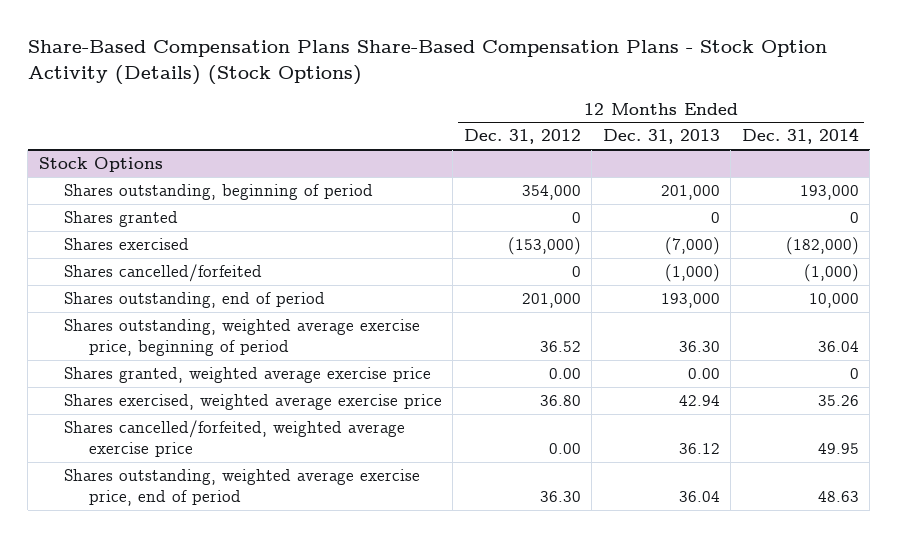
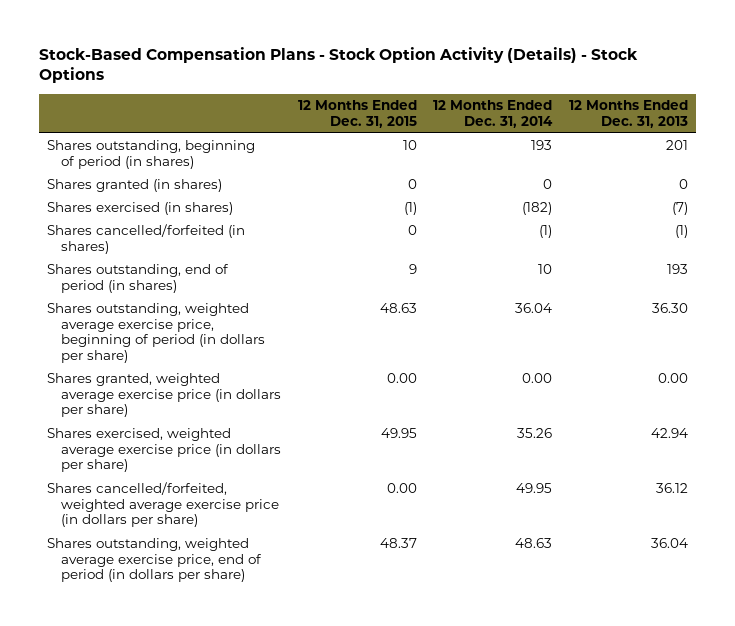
[27,40,827,86] Share-Based Compensation Plans Share-Based Compensation Plans - Stock Option Activity (Details) (Stock Options) -> [38,46,638,84] Stock-Based Compensation Plans - Stock Option Activity (Details) - Stock Options
[463,129,581,145] Dec. 31, 2012 -> none
none -> [297,100,417,128] 12 Months Ended Dec. 31, 2015
[38,157,163,173] Stock Options -> none
[63,184,373,201] Shares outstanding, beginning of period -> [47,140,256,169] Shares outstanding, beginning of period (in shares)
[660,185,720,201] 201,000 -> [665,140,688,151] 201
[799,185,859,201] 193,000 -> [531,140,553,151] 193
[63,211,178,228] Shares granted -> [47,179,223,193] Shares granted (in shares)
[63,238,189,251] Shares exercised -> [47,202,234,216] Shares exercised (in shares)
[664,237,720,256] (7,000) -> [671,202,688,216] (7)
[785,237,859,256] (182,000) -> [522,202,553,216] (182)
[63,264,262,283] Shares cancelled/forfeited -> [47,224,246,254] Shares cancelled/forfeited (in shares)
[664,264,720,283] (1,000) -> [674,225,688,239] (1)
[803,264,859,283] (1,000) -> [539,225,553,239] (1)
[63,292,325,309] Shares outstanding, end of period -> [47,264,230,293] Shares outstanding, end of period (in shares)
[660,293,720,309] 193,000 -> [666,264,688,275] 193
[808,293,859,309] 10,000 -> [538,264,553,275] 10
[63,319,420,356] Shares outstanding, weighted average exercise price, beginning of period -> [47,303,266,363] Shares outstanding, weighted average exercise price, beginning of period (in dollars per share)
[63,367,431,384] Shares granted, weighted average exercise price -> [47,373,282,418] Shares granted, weighted average exercise price (in dollars per share)
[849,368,859,380] 0 -> [522,373,553,384] 0.00
[63,394,442,411] Shares exercised, weighted average exercise price -> [47,428,282,473] Shares exercised, weighted average exercise price (in dollars per share)
[63,420,405,457] Shares cancelled/forfeited, weighted average exercise price -> [47,482,280,528] Shares cancelled/forfeited, weighted average exercise price (in dollars per share)
[63,469,420,506] Shares outstanding, weighted average exercise price, end of period -> [47,538,263,583] Shares outstanding, weighted average exercise price, end of period (in dollars per share)

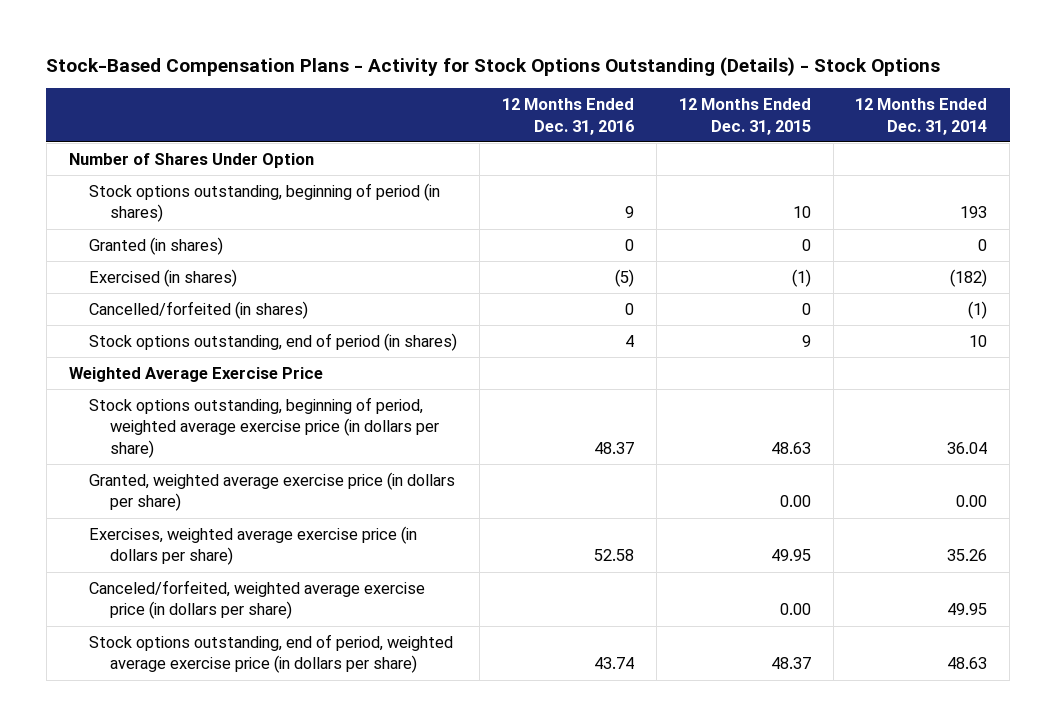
[38,46,638,84] Stock-Based Compensation Plans - Stock Option Activity (Details) - Stock Options -> [46,56,941,76] Stock-Based Compensation Plans - Activity for Stock Options Outstanding (Details) - Stock Options
[568,100,688,128] 12 Months Ended Dec. 31, 2013 -> none
none -> [502,98,635,135] 12 Months Ended Dec. 31, 2016
none -> [68,152,314,168] Number of Shares Under Option
[47,140,256,169] Shares outstanding, beginning of period (in shares) -> [89,182,441,223] Stock options outstanding, beginning of period (in shares)
[47,179,223,193] Shares granted (in shares) -> [89,236,224,255] Granted (in shares)
[47,202,234,216] Shares exercised (in shares) -> [89,268,238,287] Exercised (in shares)
[47,224,246,254] Shares cancelled/forfeited (in shares) -> [89,300,309,319] Cancelled/forfeited (in shares)
[47,264,230,293] Shares outstanding, end of period (in shares) -> [89,332,458,351] Stock options outstanding, end of period (in shares)
none -> [68,366,323,382] Weighted Average Exercise Price
[47,303,266,363] Shares outstanding, weighted average exercise price, beginning of period (in dollars per share) -> [89,396,439,458] Stock options outstanding, beginning of period, weighted average exercise price (in dollars per share)
[47,373,282,418] Shares granted, weighted average exercise price (in dollars per share) -> [89,471,456,512] Granted, weighted average exercise price (in dollars per share)
[47,428,282,473] Shares exercised, weighted average exercise price (in dollars per share) -> [89,525,418,566] Exercises, weighted average exercise price (in dollars per share)
[47,482,280,528] Shares cancelled/forfeited, weighted average exercise price (in dollars per share) -> [89,579,426,620] Canceled/forfeited, weighted average exercise price (in dollars per share)
[47,538,263,583] Shares outstanding, weighted average exercise price, end of period (in dollars per share) -> [89,633,454,674] Stock options outstanding, end of period, weighted average exercise price (in dollars per share)

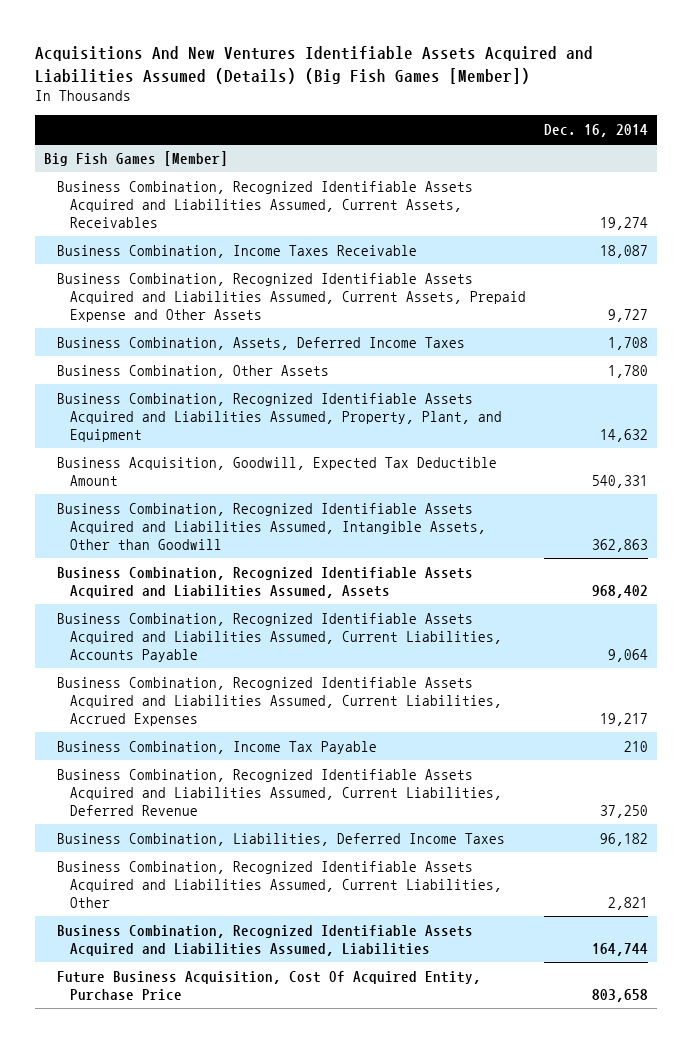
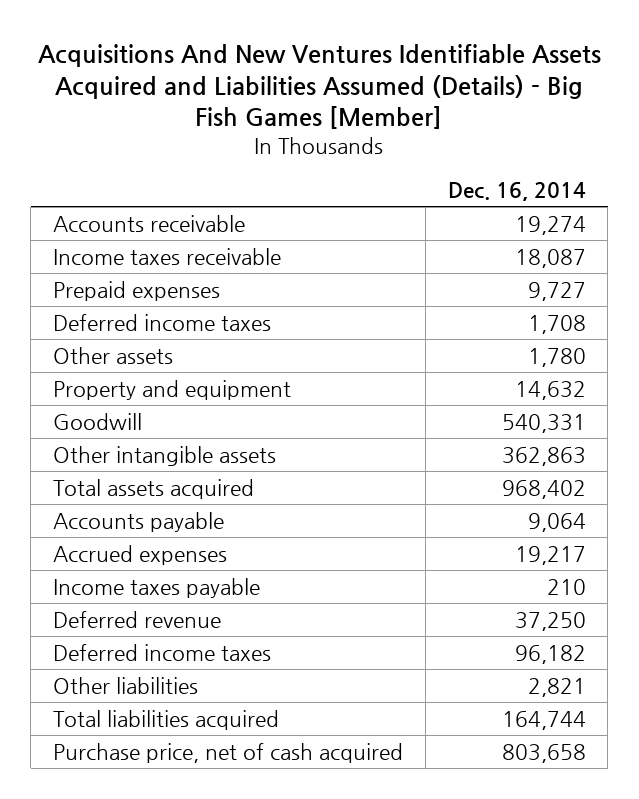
[34,45,593,84] Acquisitions And New Ventures Identifiable Assets Acquired and Liabilities Assumed (Details) (Big Fish Games [Member]) -> [38,44,602,130] Acquisitions And New Ventures Identifiable Assets Acquired and Liabilities Assumed (Details) - Big Fish Games [Member]
[43,150,228,166] Big Fish Games [Member] -> none
[56,180,473,228] Business Combination, Recognized Identifiable Assets Acquired and Liabilities Assumed, Current Assets, Receivables -> [52,214,245,232] Accounts receivable
[56,244,417,258] Business Combination, Income Taxes Receivable -> [52,247,281,265] Income taxes receivable
[56,272,526,322] Business Combination, Recognized Identifiable Assets Acquired and Liabilities Assumed, Current Assets, Prepaid Expense and Other Assets -> [52,280,220,301] Prepaid expenses
[56,336,465,350] Business Combination, Assets, Deferred Income Taxes -> [52,313,271,331] Deferred income taxes
[56,364,329,378] Business Combination, Other Assets -> [52,346,173,364] Other assets
[56,392,502,442] Business Combination, Recognized Identifiable Assets Acquired and Liabilities Assumed, Property, Plant, and Equipment -> [52,379,291,400] Property and equipment
[56,456,497,486] Business Acquisition, Goodwill, Expected Tax Deductible Amount -> [52,412,142,430] Goodwill
[56,502,486,550] Business Combination, Recognized Identifiable Assets Acquired and Liabilities Assumed, Intangible Assets, Other than Goodwill -> [52,445,276,466] Other intangible assets
[56,566,473,598] Business Combination, Recognized Identifiable Assets Acquired and Liabilities Assumed, Assets -> [52,478,254,499] Total assets acquired
[56,612,502,662] Business Combination, Recognized Identifiable Assets Acquired and Liabilities Assumed, Current Liabilities, Accounts Payable -> [52,511,224,532] Accounts payable
[56,676,502,726] Business Combination, Recognized Identifiable Assets Acquired and Liabilities Assumed, Current Liabilities, Accrued Expenses -> [52,544,227,565] Accrued expenses
[56,740,377,754] Business Combination, Income Tax Payable -> [52,577,260,598] Income taxes payable
[56,768,502,816] Business Combination, Recognized Identifiable Assets Acquired and Liabilities Assumed, Current Liabilities, Deferred Revenue -> [52,610,221,628] Deferred revenue
[56,832,505,846] Business Combination, Liabilities, Deferred Income Taxes -> [52,643,271,661] Deferred income taxes
[56,860,502,908] Business Combination, Recognized Identifiable Assets Acquired and Liabilities Assumed, Current Liabilities, Other -> [52,676,198,694] Other liabilities
[56,924,473,956] Business Combination, Recognized Identifiable Assets Acquired and Liabilities Assumed, Liabilities -> [52,709,279,730] Total liabilities acquired
[56,970,481,1000] Future Business Acquisition, Cost Of Acquired Entity, Purchase Price -> [52,742,403,763] Purchase price, net of cash acquired

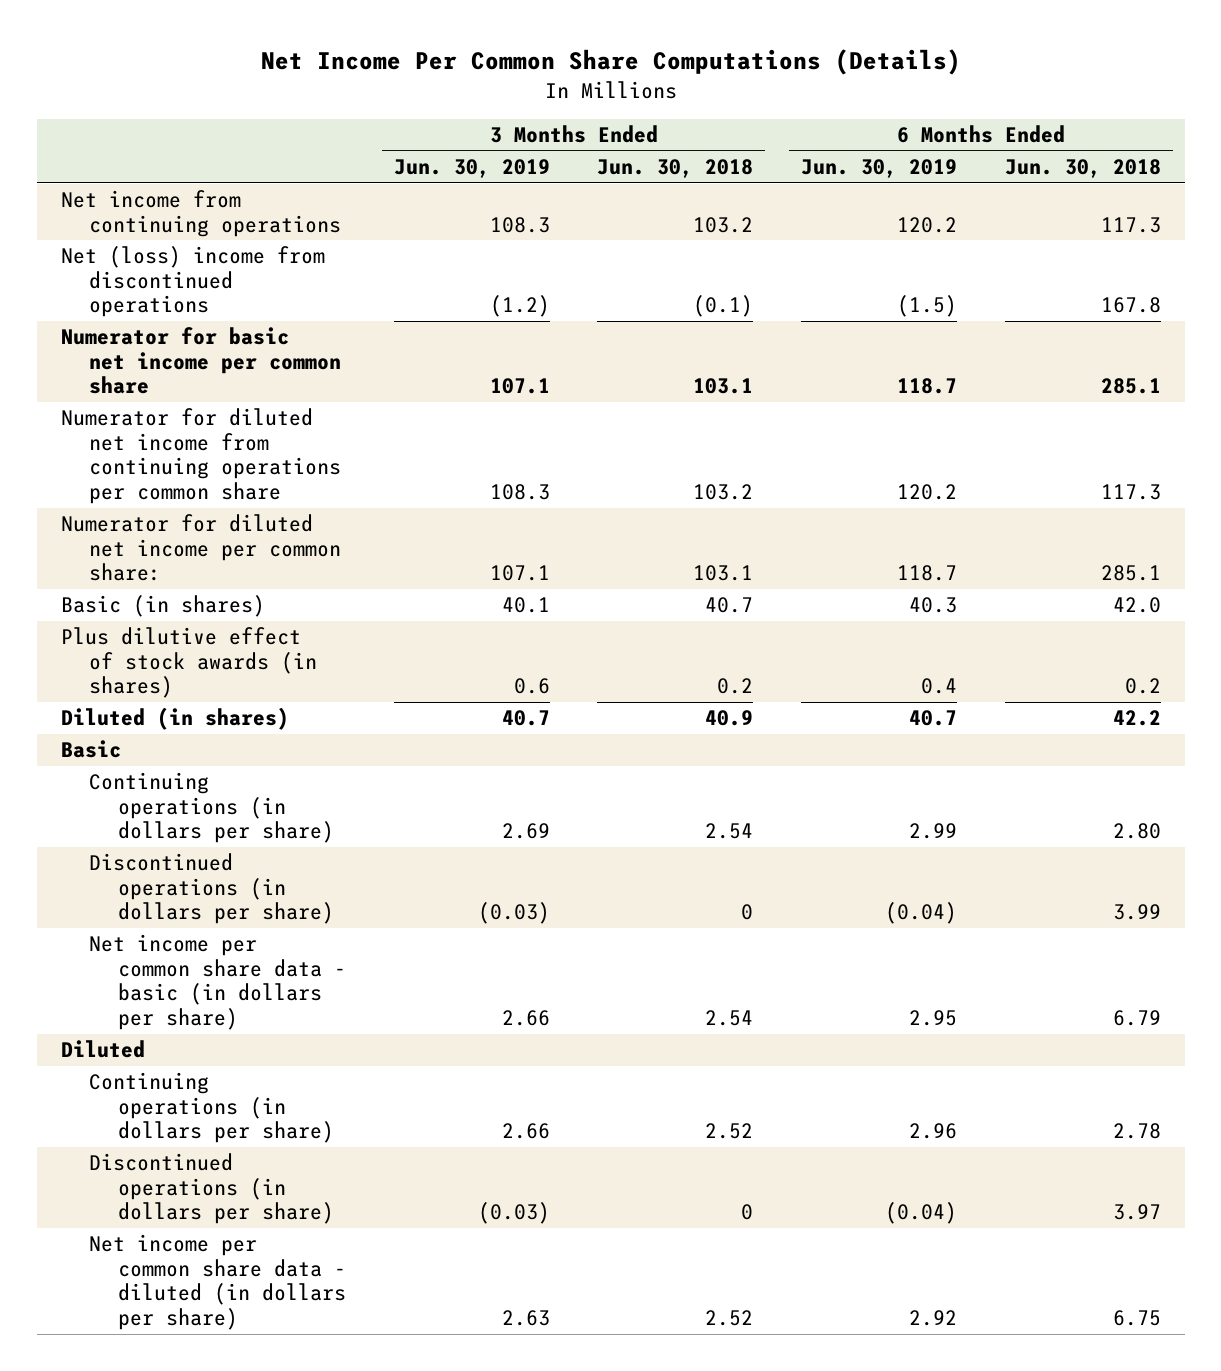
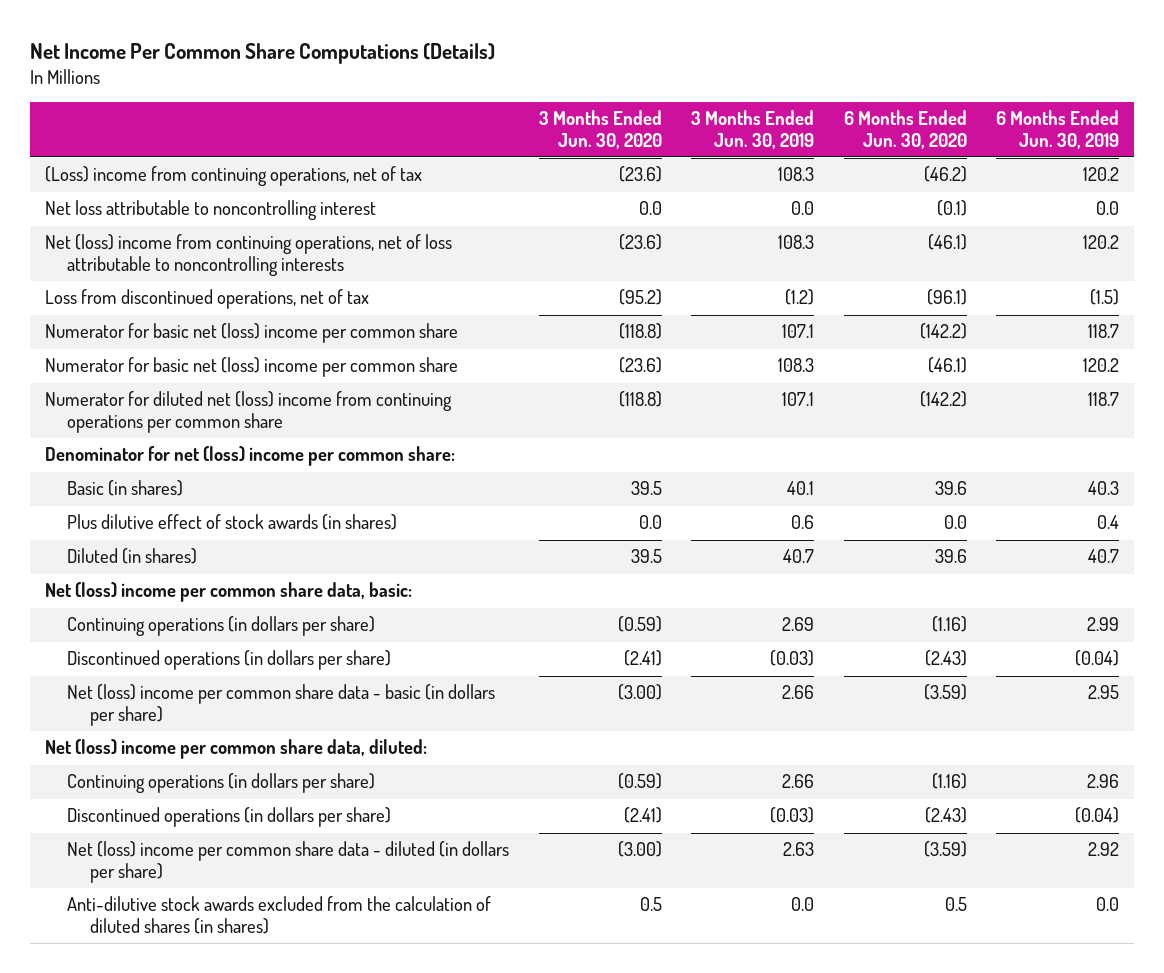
[597,159,754,179] Jun. 30, 2018 -> none
[1004,159,1161,179] Jun. 30, 2018 -> none
none -> [538,110,662,149] 3 Months Ended Jun. 30, 2020
none -> [843,110,967,149] 6 Months Ended Jun. 30, 2020
none -> [45,166,423,187] (Loss) income from continuing operations, net of tax
none -> [45,200,377,221] Net loss attributable to noncontrolling interest
[60,190,342,237] Net income from continuing operations -> [45,234,453,276] Net (loss) income from continuing operations, net of loss attributable to noncontrolling interests
[60,246,325,318] Net (loss) income from discontinued operations -> [45,289,370,310] Loss from discontinued operations, net of tax
[60,327,342,395] Numerator for basic net income per common share -> [45,323,459,344] Numerator for basic net (loss) income per common share
[60,408,342,505] Numerator for diluted net income from continuing operations per common share -> [45,357,459,378] Numerator for basic net (loss) income per common share
[60,514,342,582] Numerator for diluted net income per common share: -> [45,391,453,433] Numerator for diluted net (loss) income from continuing operations per common share
none -> [45,446,456,467] Denominator for net (loss) income per common share:
[60,740,121,759] Basic -> [45,582,413,603] Net (loss) income per common share data, basic:
[89,934,347,1031] Net income per common share data - basic (in dollars per share) -> [67,684,496,726] Net (loss) income per common share data - basic (in dollars per share)
[60,1040,145,1059] Diluted -> [45,739,428,760] Net (loss) income per common share data, diluted:
[89,1234,347,1331] Net income per common share data - diluted (in dollars per share) -> [67,841,510,883] Net (loss) income per common share data - diluted (in dollars per share)
none -> [67,896,492,934] Anti-dilutive stock awards excluded from the calculation of diluted shares (in shares)

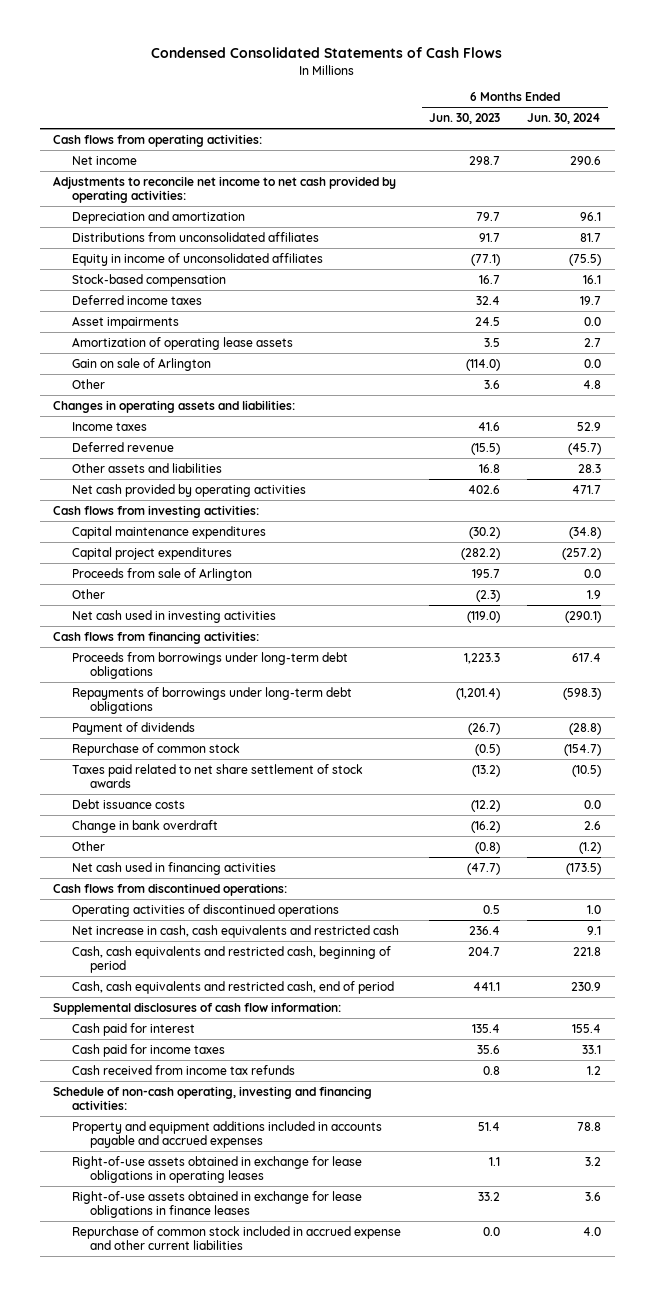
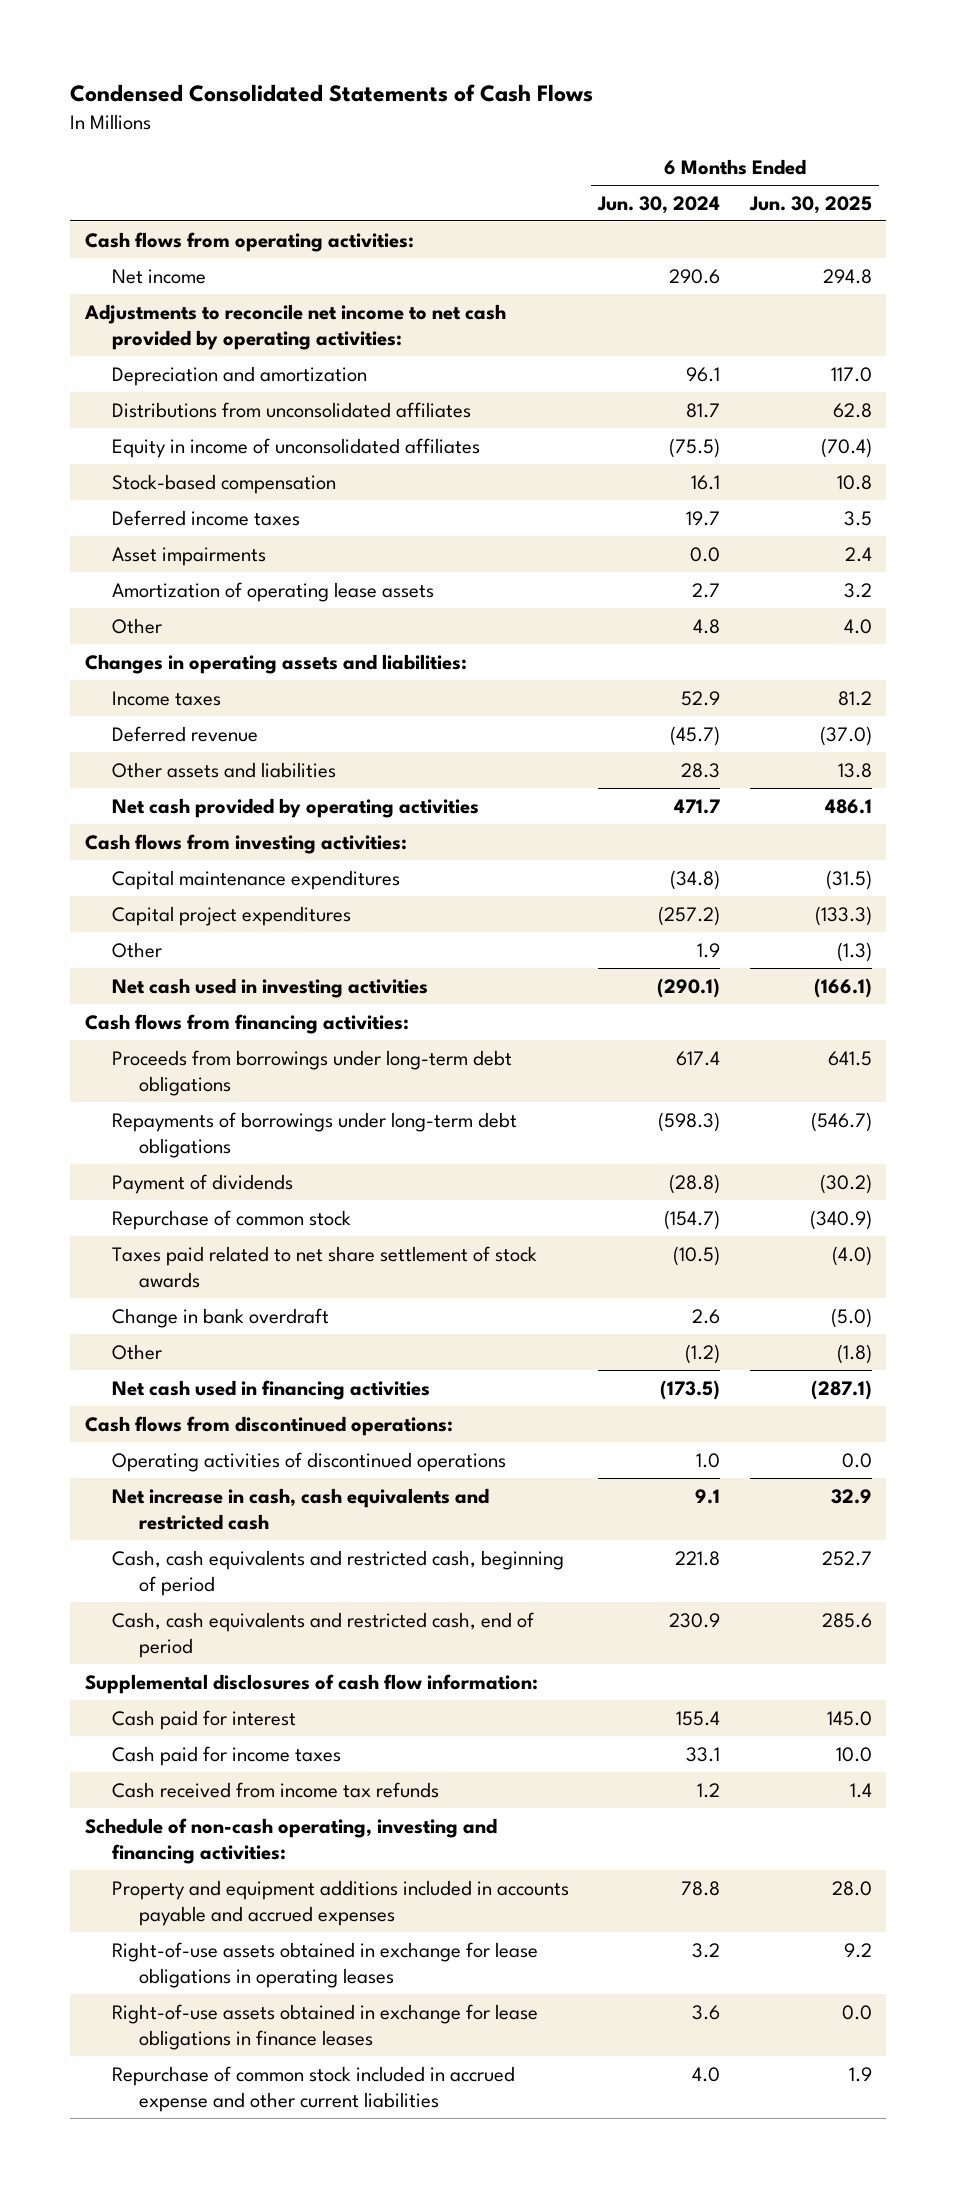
[428,113,500,125] Jun. 30, 2023 -> none
none -> [748,195,872,214] Jun. 30, 2025
[71,357,211,371] Gain on sale of Arlington -> none
[71,567,252,581] Proceeds from sale of Arlington -> none
[71,798,185,809] Debt issuance costs -> none

